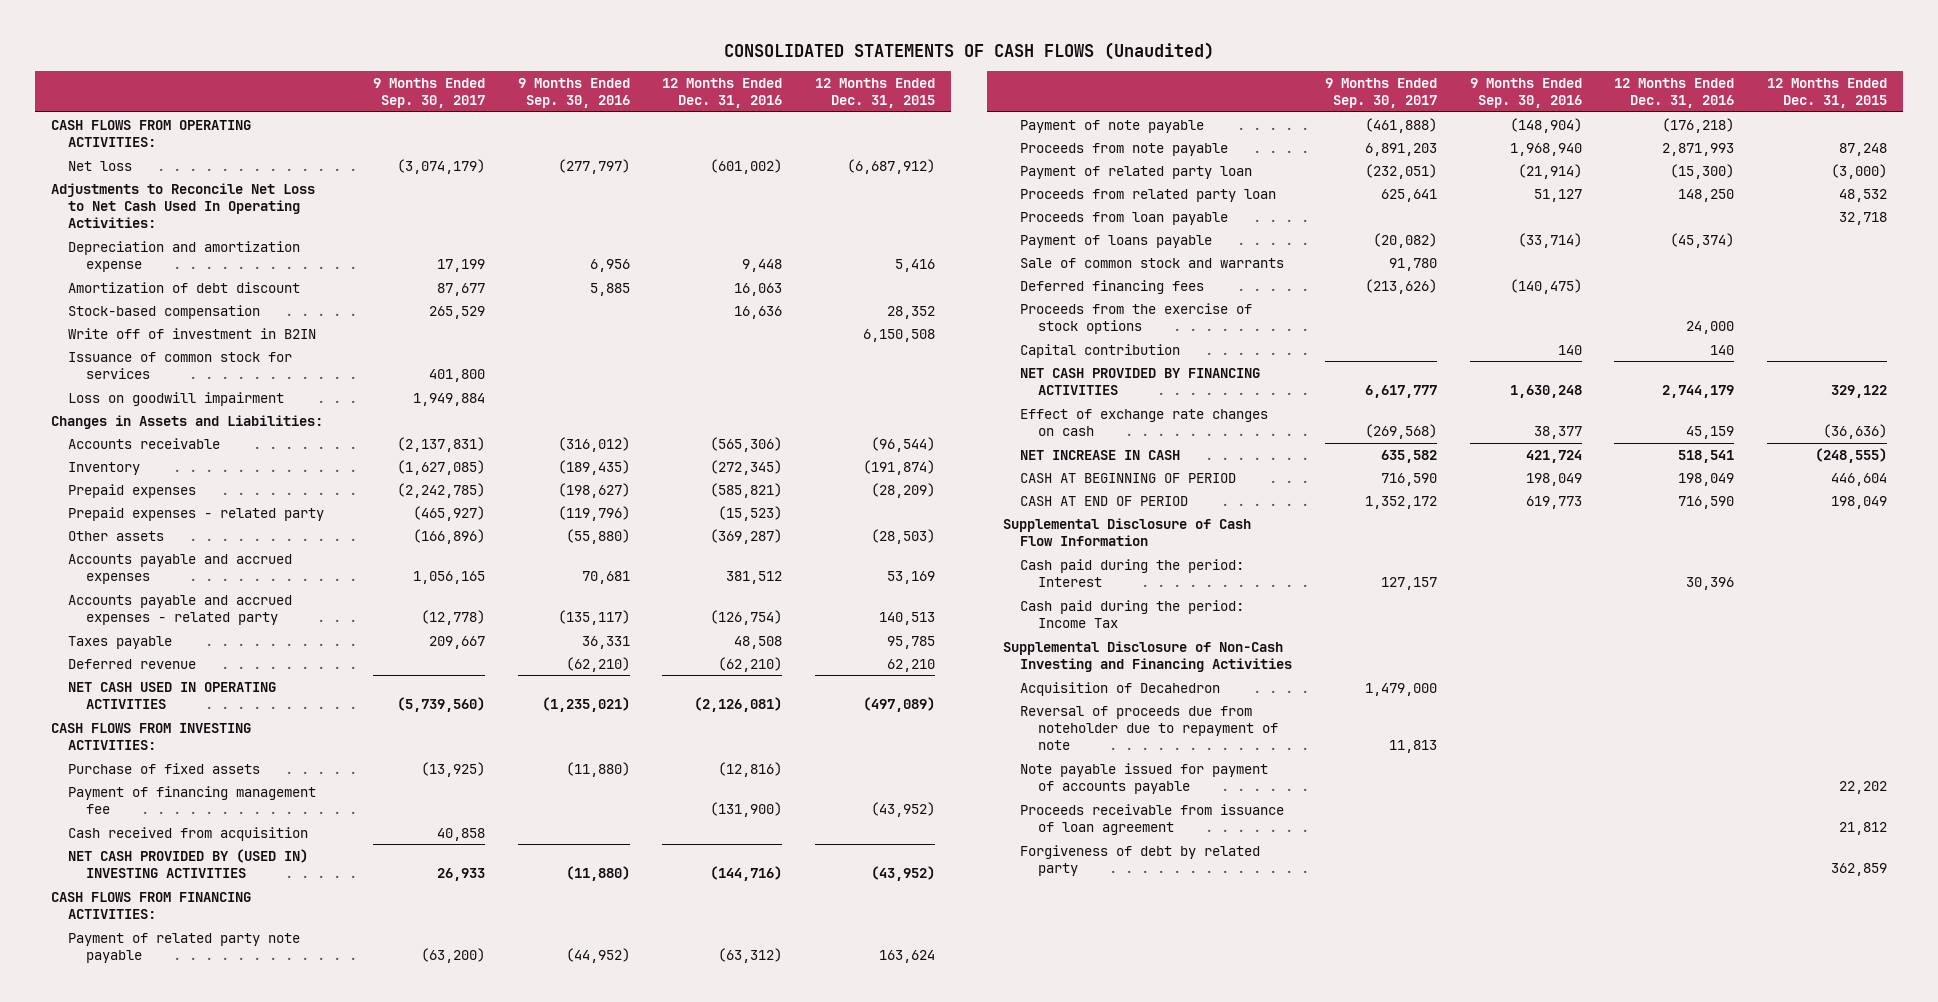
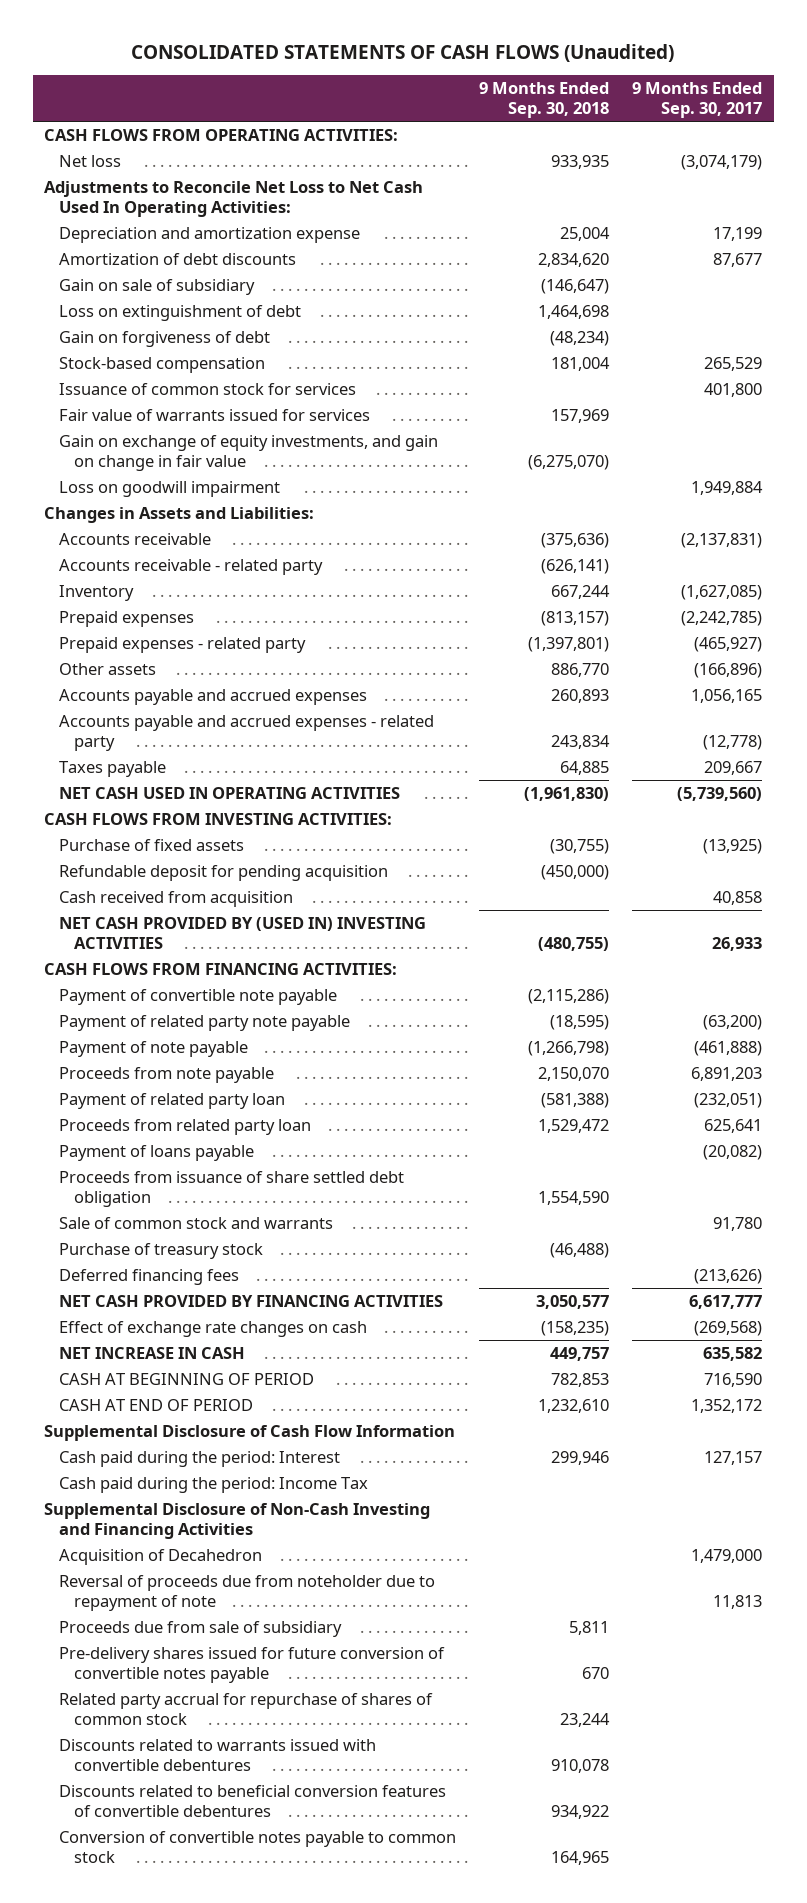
[517,77,630,109] 9 Months Ended Sep. 30, 2016 -> none
[662,77,783,109] 12 Months Ended Dec. 31, 2016 -> none
[814,77,935,109] 12 Months Ended Dec. 31, 2015 -> none
none -> [479,81,610,119] 9 Months Ended Sep. 30, 2018
[68,281,301,293] Amortization of debt discount -> [59,252,297,265] Amortization of debt discounts
none -> [59,278,256,295] Gain on sale of subsidiary
none -> [59,304,302,321] Loss on extinguishment of debt
none -> [59,330,271,347] Gain on forgiveness of debt
[68,327,317,339] Write off of investment in B2IN -> none
none -> [59,408,371,421] Fair value of warrants issued for services
none -> [59,434,439,472] Gain on exchange of equity investments, and gain on change in fair value
none -> [59,558,324,575] Accounts receivable - related party
[68,658,197,669] Deferred revenue -> none
[68,785,317,815] Payment of financing management fee -> none
none -> [59,864,389,881] Refundable deposit for pending acquisition
none -> [59,988,338,1005] Payment of convertible note payable
[1020,211,1229,225] Proceeds from loan payable -> none
none -> [59,1170,405,1208] Proceeds from issuance of share settled debt obligation
none -> [59,1242,264,1259] Purchase of treasury stock
[1020,302,1253,335] Proceeds from the exercise of stock options -> none
[1020,343,1181,358] Capital contribution -> none
[1020,762,1269,795] Note payable issued for payment of accounts payable -> none
[1020,803,1285,836] Proceeds receivable from issuance of loan agreement -> none
[1020,844,1261,877] Forgiveness of debt by related party -> none
none -> [59,1620,343,1637] Proceeds due from sale of subsidiary
none -> [59,1646,446,1684] Pre-delivery shares issued for future conversion of convertible notes payable
none -> [59,1692,434,1726] Related party accrual for repurchase of shares of common stock
none -> [59,1738,377,1772] Discounts related to warrants issued with convertible debentures
none -> [59,1784,447,1818] Discounts related to beneficial conversion features of convertible debentures
none -> [59,1830,457,1864] Conversion of convertible notes payable to common stock

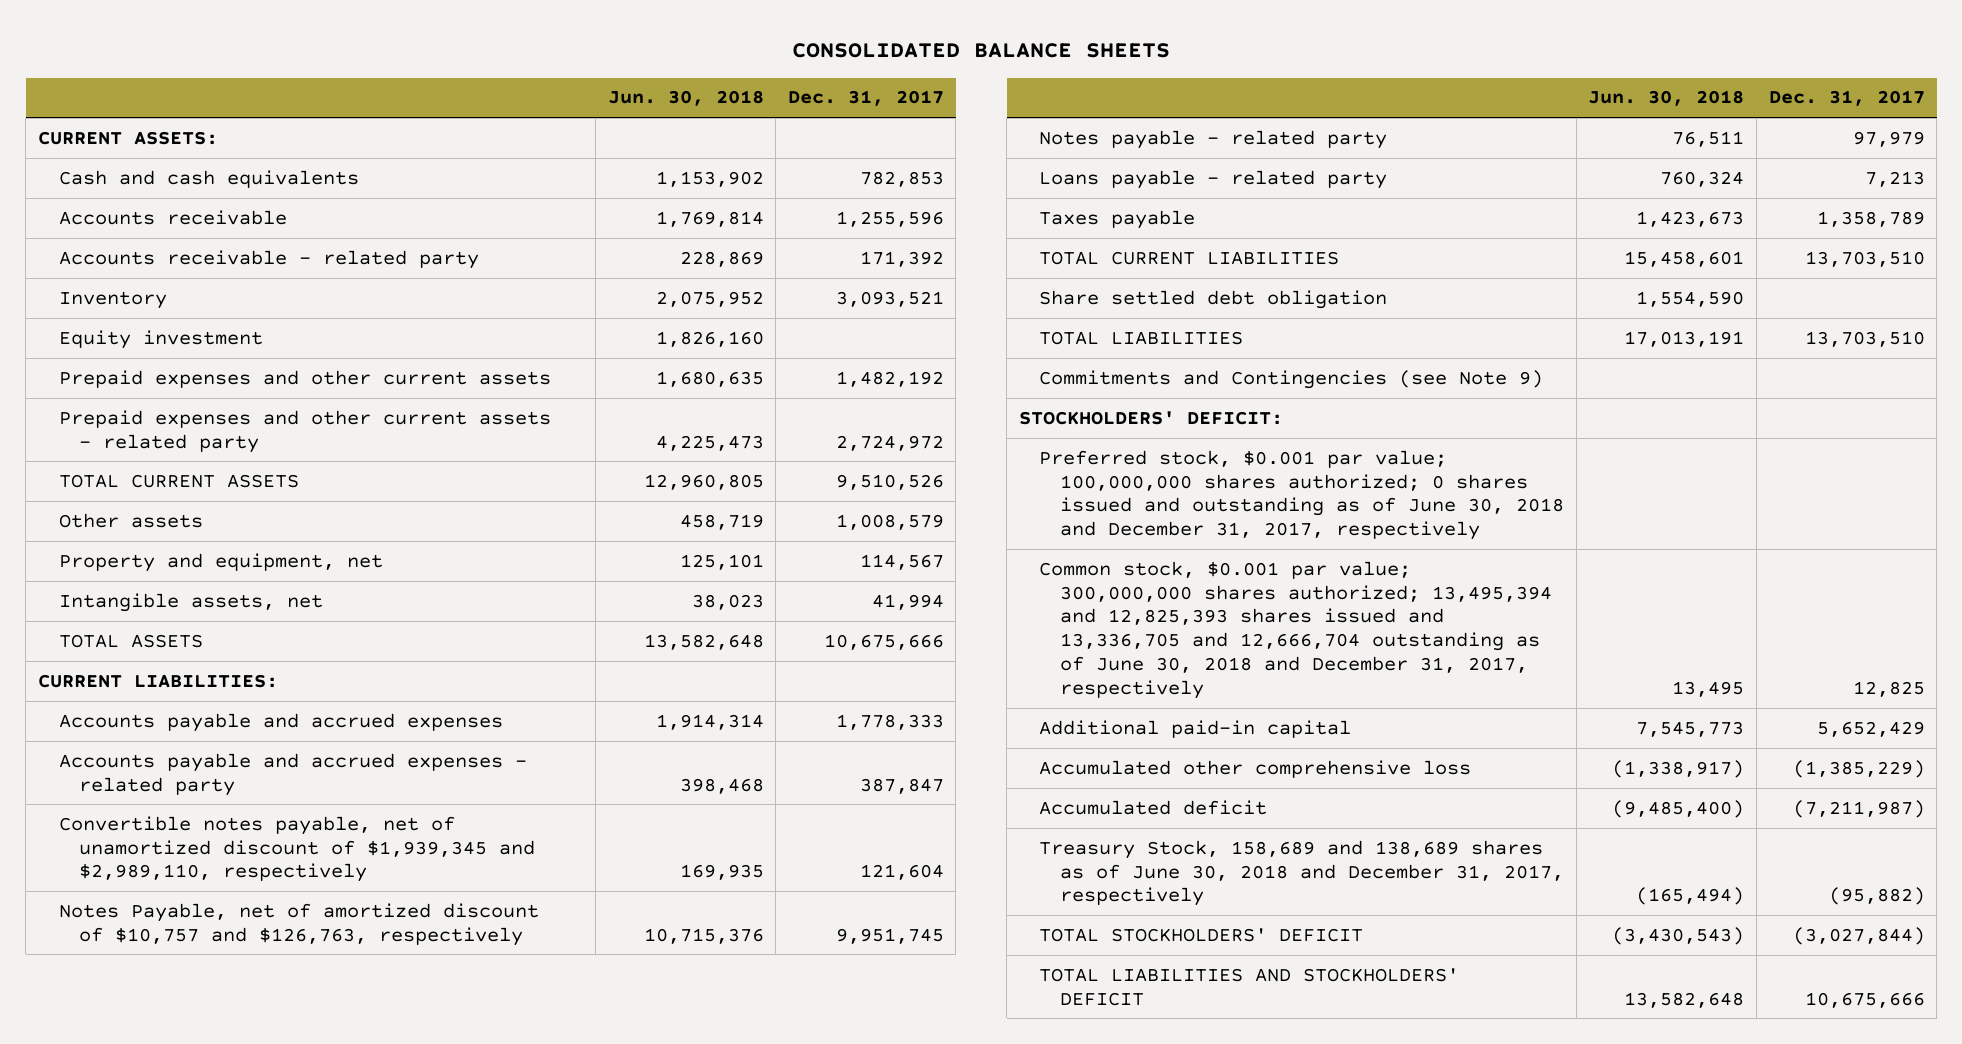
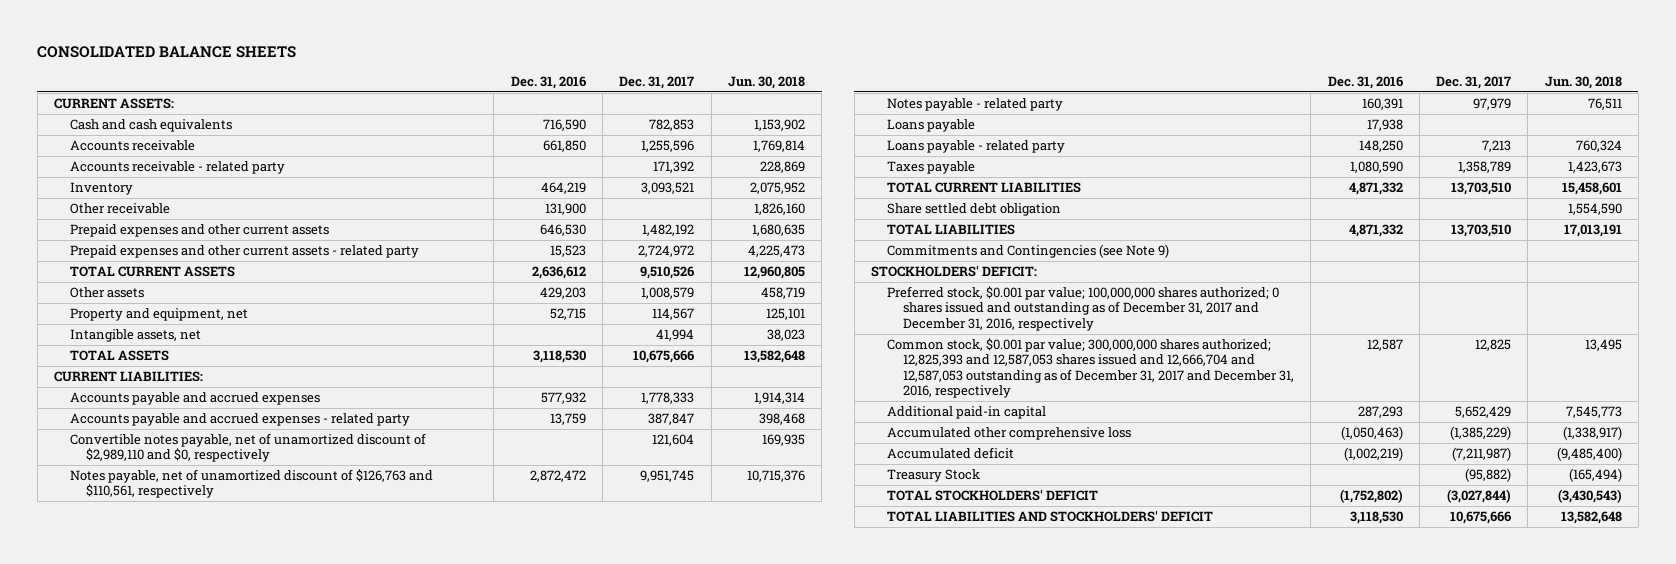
none -> [510,75,586,89] Dec. 31, 2016
[58,329,263,349] Equity investment -> [70,203,171,215] Other receivable
[58,815,536,883] Convertible notes payable, net of unamortized discount of $1,939,345 and $2,989,110, respectively -> [70,433,427,463] Convertible notes payable, net of unamortized discount of $2,989,110 and $0, respectively
[58,902,539,946] Notes Payable, net of amortized discount of $10,757 and $126,763, respectively -> [70,469,434,499] Notes payable, net of unamortized discount of $126,763 and $110,561, respectively
none -> [886,119,975,133] Loans payable
[1039,449,1565,541] Preferred stock, $0.001 par value; 100,000,000 shares authorized; 0 shares issued and outstanding as of June 30, 2018 and December 31, 2017, respectively -> [886,286,1279,331] Preferred stock, $0.001 par value; 100,000,000 shares authorized; 0 shares issued and outstanding as of December 31, 2017 and December 31, 2016, respectively
[1039,560,1553,699] Common stock, $0.001 par value; 300,000,000 shares authorized; 13,495,394 and 12,825,393 shares issued and 13,336,705 and 12,666,704 outstanding as of June 30, 2018 and December 31, 2017, respectively -> [886,338,1294,398] Common stock, $0.001 par value; 300,000,000 shares authorized; 12,825,393 and 12,587,053 shares issued and 12,666,704 and 12,587,053 outstanding as of December 31, 2017 and December 31, 2016, respectively
[1039,839,1565,907] Treasury Stock, 158,689 and 138,689 shares as of June 30, 2018 and December 31, 2017, respectively -> [886,469,980,483] Treasury Stock

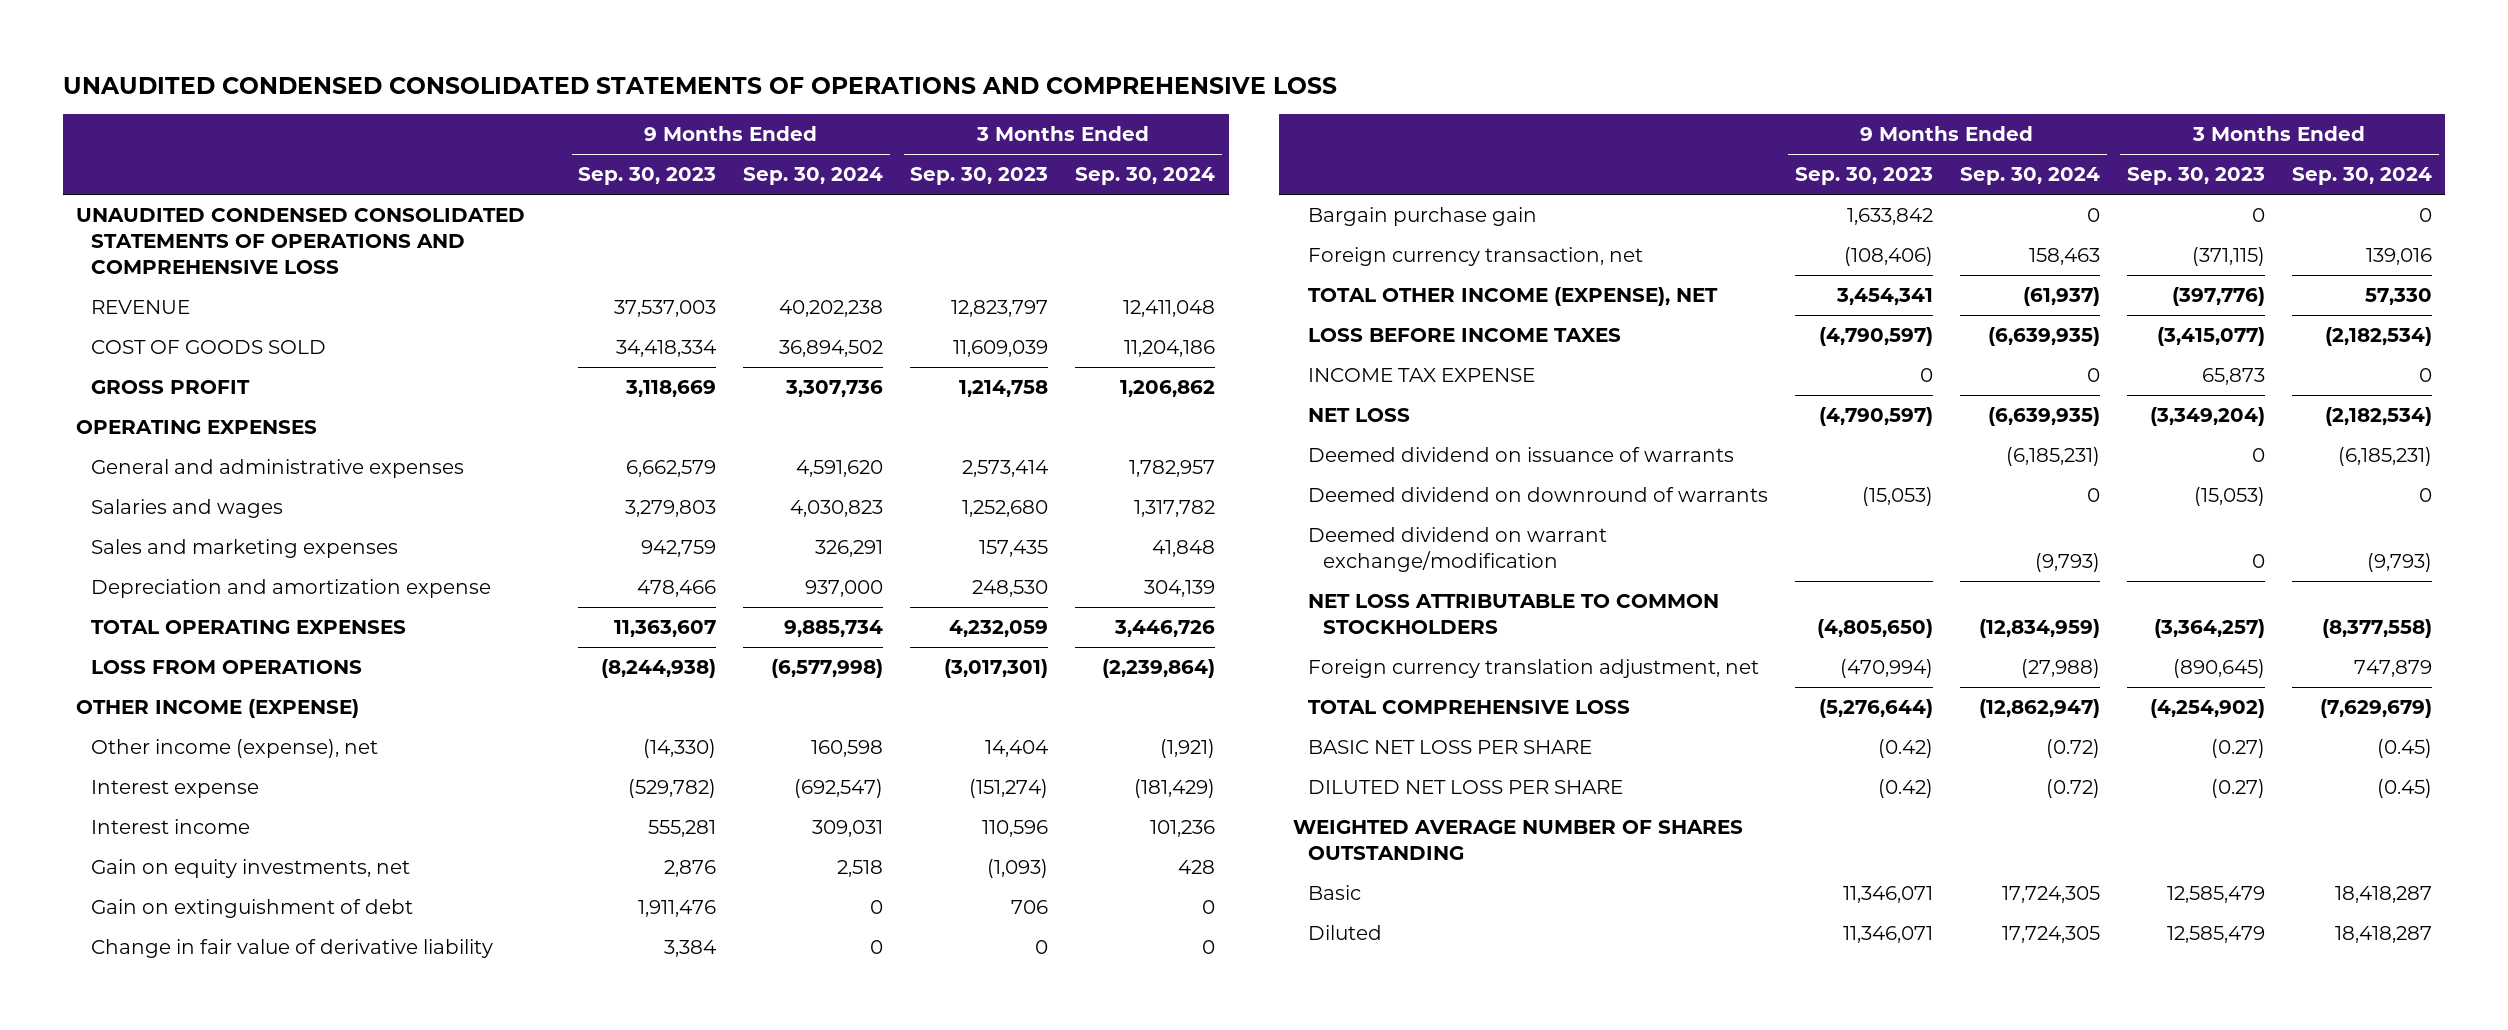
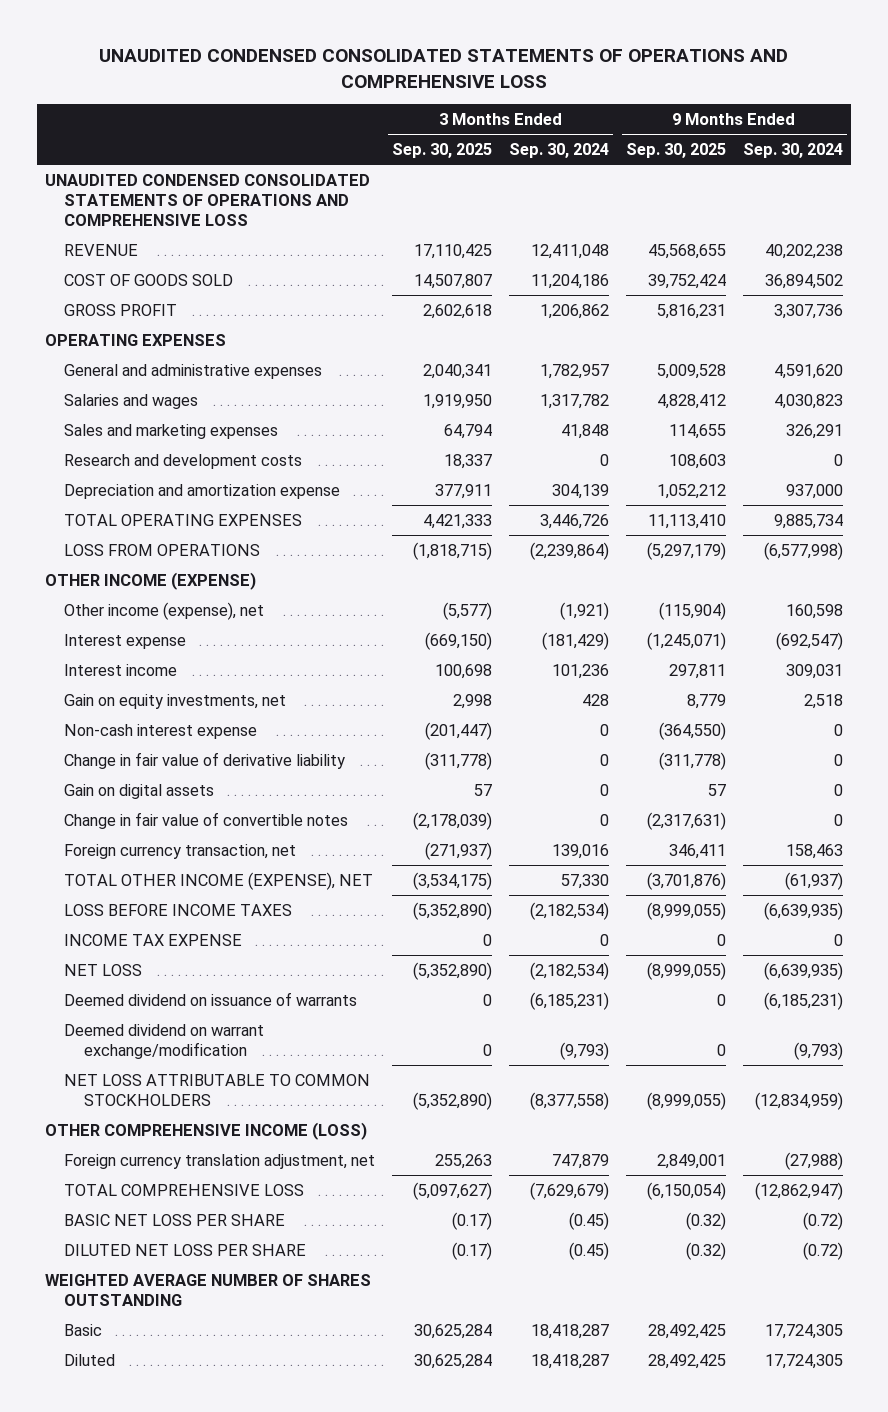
[578,167,717,186] Sep. 30, 2023 -> none
[910,167,1049,186] Sep. 30, 2023 -> none
none -> [392,143,493,159] Sep. 30, 2025
none -> [625,143,726,159] Sep. 30, 2025
none -> [64,453,303,469] Research and development costs
[91,899,414,919] Gain on extinguishment of debt -> none
none -> [64,723,258,739] Non-cash interest expense
[1307,207,1537,227] Bargain purchase gain -> none
none -> [64,783,215,799] Gain on digital assets
none -> [64,811,349,829] Change in fair value of convertible notes
[1307,487,1768,503] Deemed dividend on downround of warrants -> none
none -> [45,1121,368,1140] OTHER COMPREHENSIVE INCOME (LOSS)

